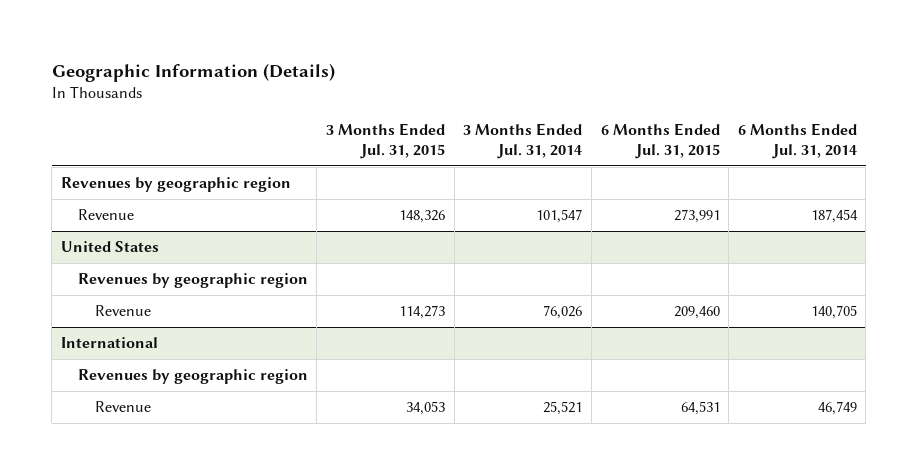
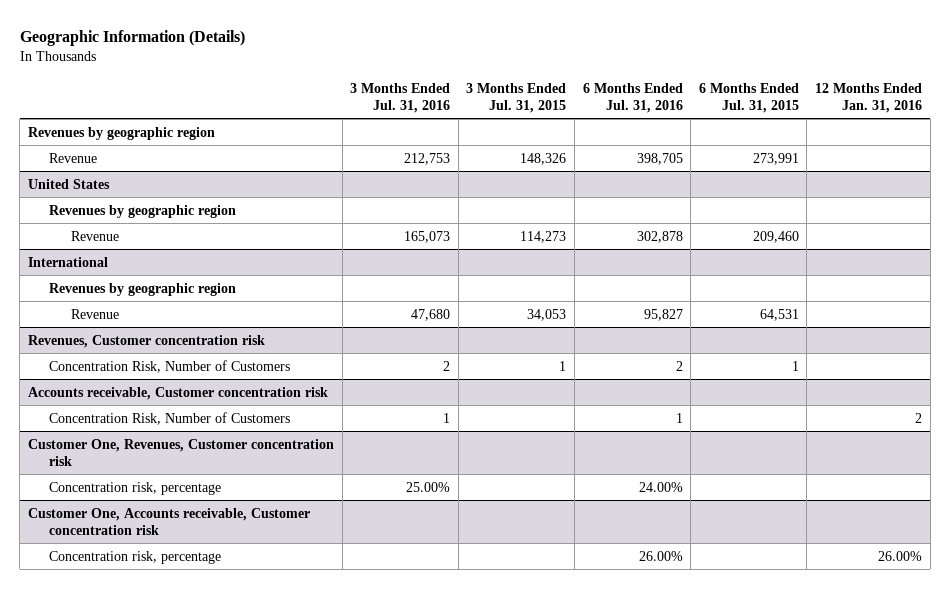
[463,123,583,159] 3 Months Ended Jul. 31, 2014 -> none
[737,123,857,159] 6 Months Ended Jul. 31, 2014 -> none
none -> [350,82,451,113] 3 Months Ended Jul. 31, 2016
none -> [582,82,683,113] 6 Months Ended Jul. 31, 2016
none -> [815,82,923,113] 12 Months Ended Jan. 31, 2016
none -> [27,334,265,348] Revenues, Customer concentration risk
none -> [49,359,291,373] Concentration Risk, Number of Customers
none -> [27,386,328,400] Accounts receivable, Customer concentration risk
none -> [49,411,291,425] Concentration Risk, Number of Customers
none -> [27,438,334,466] Customer One, Revenues, Customer concentration risk
none -> [49,481,222,495] Concentration risk, percentage
none -> [27,507,310,535] Customer One, Accounts receivable, Customer concentration risk
none -> [49,550,222,564] Concentration risk, percentage

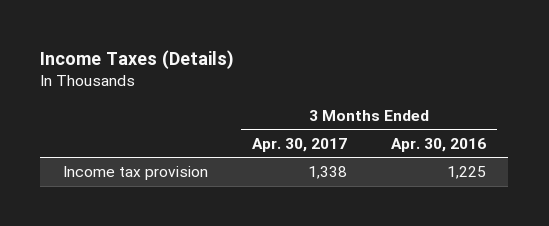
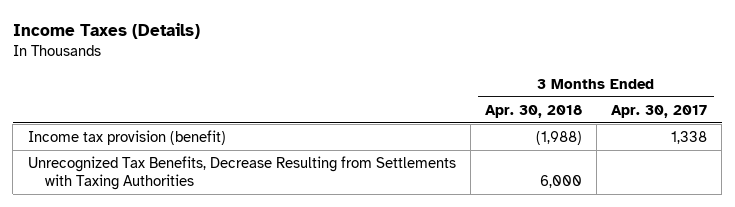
[390,137,486,152] Apr. 30, 2016 -> none
none -> [484,104,582,118] Apr. 30, 2018
[62,166,208,181] Income tax provision -> [27,130,226,146] Income tax provision (benefit)
none -> [27,156,456,191] Unrecognized Tax Benefits, Decrease Resulting from Settlements with Taxing Authorities

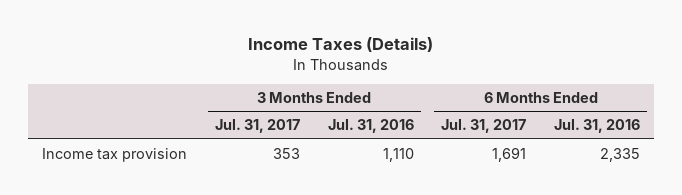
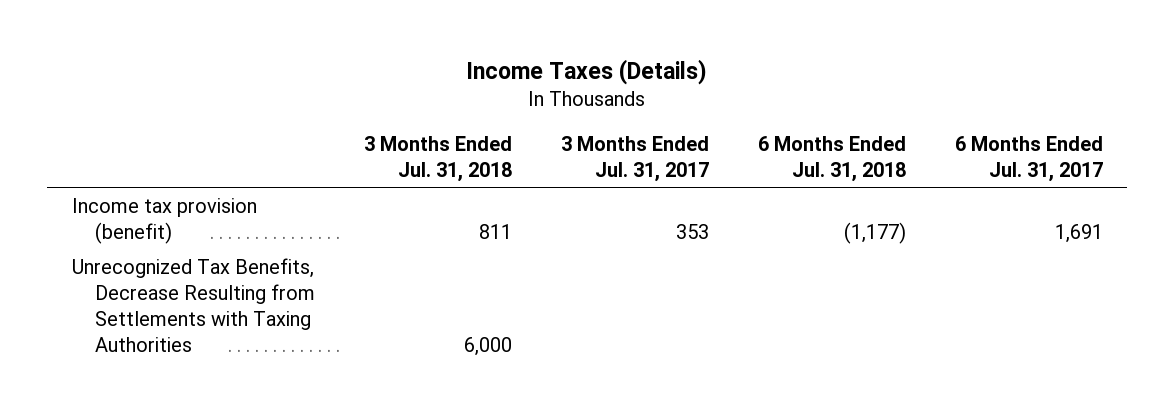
[327,119,414,134] Jul. 31, 2016 -> none
[554,119,641,134] Jul. 31, 2016 -> none
none -> [364,136,513,182] 3 Months Ended Jul. 31, 2018
none -> [757,136,906,182] 6 Months Ended Jul. 31, 2018
[42,147,188,162] Income tax provision -> [71,197,257,244] Income tax provision (benefit)
none -> [71,257,316,352] Unrecognized Tax Benefits, Decrease Resulting from Settlements with Taxing Authorities

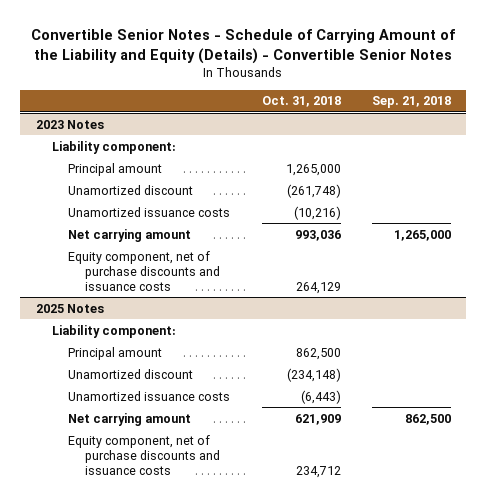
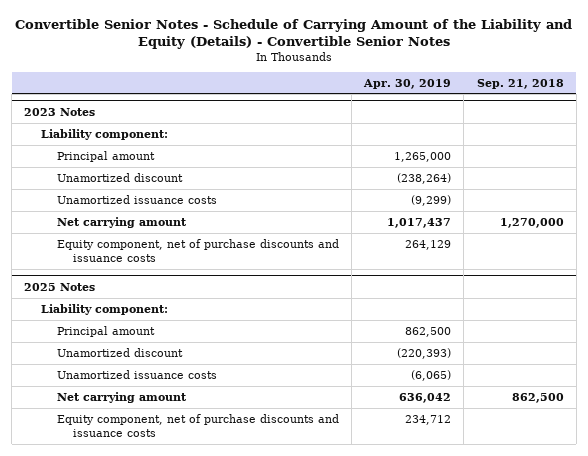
[261,96,341,108] Oct. 31, 2018 -> none
none -> [363,78,452,89] Apr. 30, 2019
[393,229,451,241] 1,265,000 -> [499,217,564,228] 1,270,000

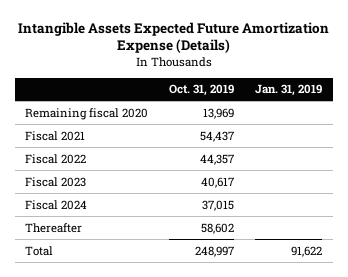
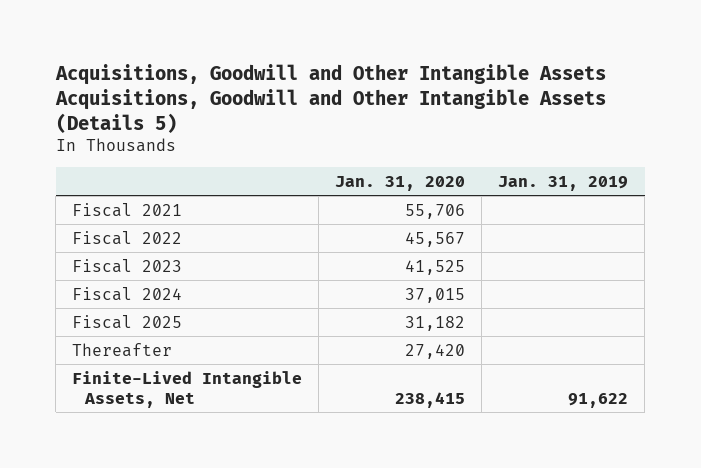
[17,21,329,54] Intangible Assets Expected Future Amortization Expense (Details) -> [54,64,606,133] Acquisitions, Goodwill and Other Intangible Assets Acquisitions, Goodwill and Other Intangible Assets (Details 5)
[169,84,235,97] Oct. 31, 2019 -> none
none -> [335,176,466,192] Jan. 31, 2020
[25,107,149,120] Remaining fiscal 2020 -> none
none -> [72,314,183,329] Fiscal 2025
[25,245,54,256] Total -> [72,370,303,408] Finite-Lived Intangible Assets, Net

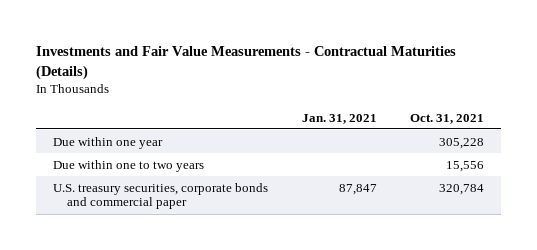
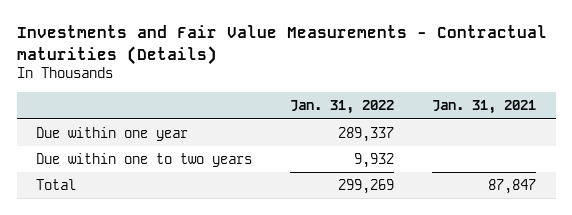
[36,46,457,80] Investments and Fair Value Measurements - Contractual Maturities (Details) -> [16,25,547,65] Investments and Fair Value Measurements - Contractual maturities (Details)
[410,113,485,124] Oct. 31, 2021 -> none
none -> [290,100,395,115] Jan. 31, 2022
[53,182,269,210] U.S. treasury securities, corporate bonds and commercial paper -> [35,179,76,191] Total

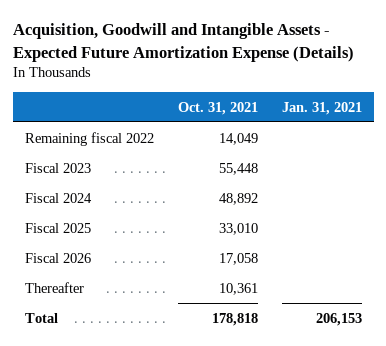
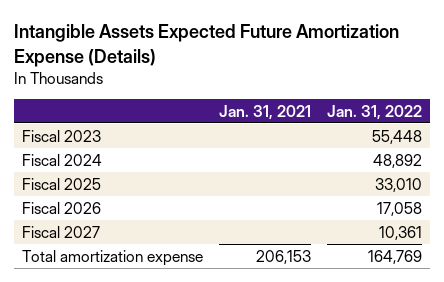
[12,23,354,62] Acquisition, Goodwill and Intangible Assets - Expected Future Amortization Expense (Details) -> [14,24,400,67] Intangible Assets Expected Future Amortization Expense (Details)
[177,101,258,115] Oct. 31, 2021 -> none
none -> [326,104,422,120] Jan. 31, 2022
[24,131,154,146] Remaining fiscal 2022 -> none
[24,281,84,293] Thereafter -> none
none -> [22,225,101,238] Fiscal 2027
[24,312,58,323] Total -> [22,249,204,266] Total amortization expense

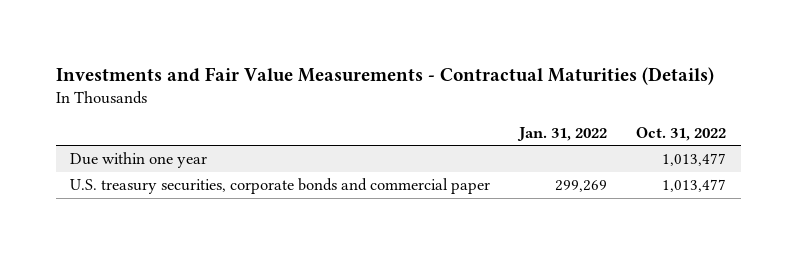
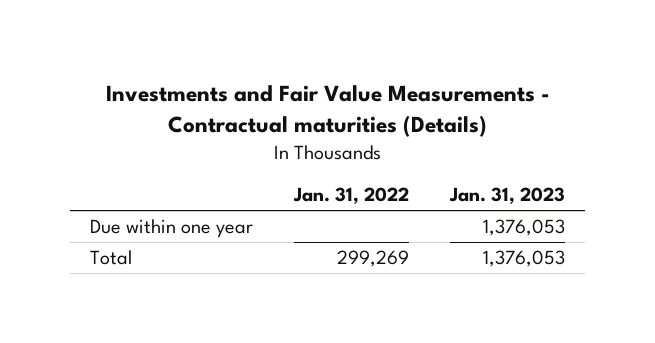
[55,67,714,86] Investments and Fair Value Measurements - Contractual Maturities (Details) -> [105,84,550,138] Investments and Fair Value Measurements - Contractual maturities (Details)
[636,126,727,141] Oct. 31, 2022 -> none
none -> [448,187,565,205] Jan. 31, 2023
[70,178,491,195] U.S. treasury securities, corporate bonds and commercial paper -> [90,250,133,266] Total

